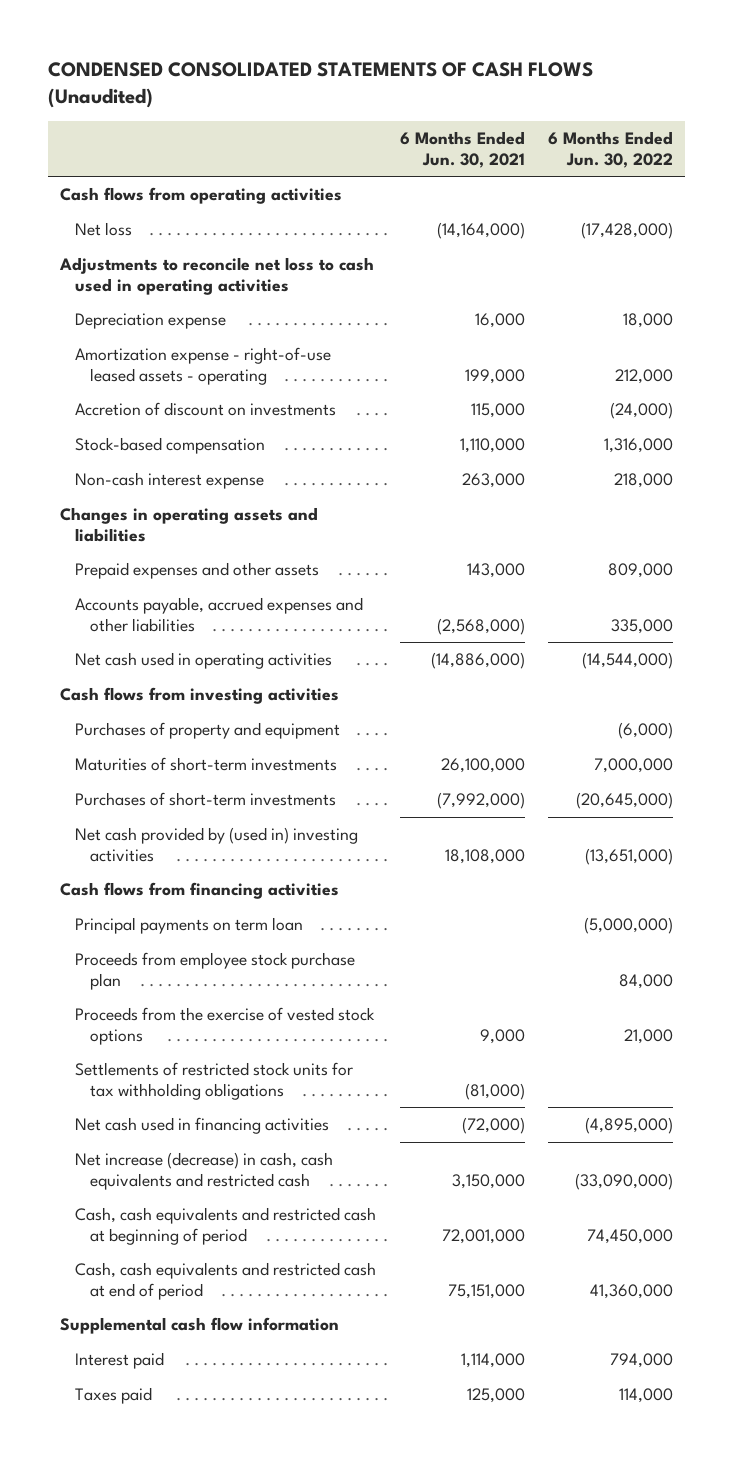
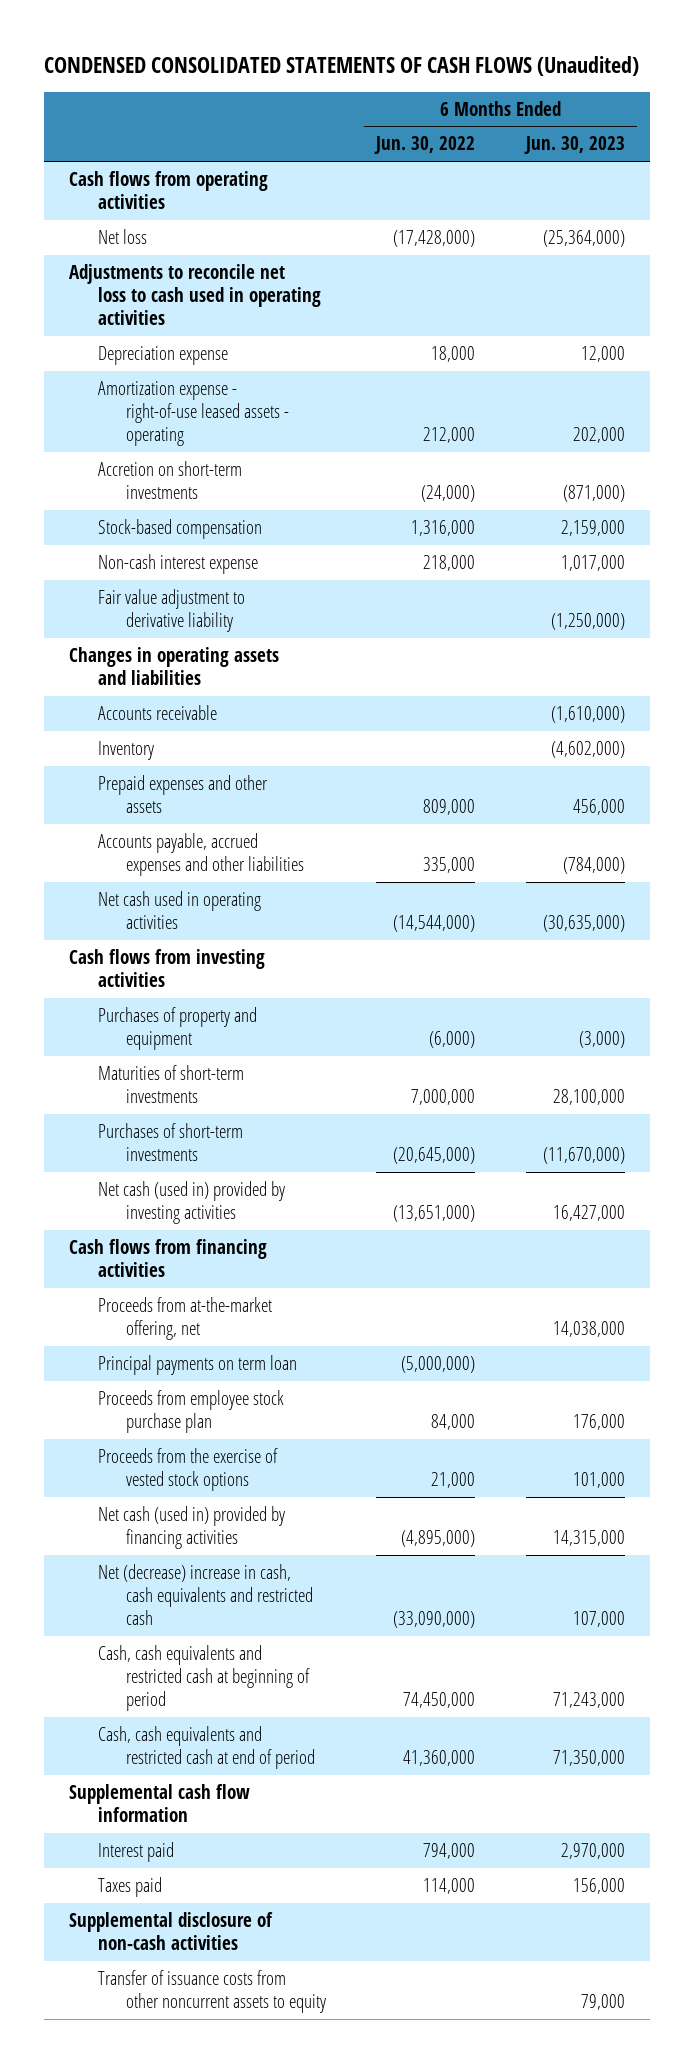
[399,131,525,169] 6 Months Ended Jun. 30, 2021 -> none
none -> [523,136,625,155] Jun. 30, 2023
[74,402,336,417] Accretion of discount on investments -> [97,460,242,500] Accretion on short-term investments
none -> [97,588,245,633] Fair value adjustment to derivative liability
none -> [97,704,217,720] Accounts receivable
none -> [97,740,154,760] Inventory
[74,827,358,862] Net cash provided by (used in) investing activities -> [97,1180,285,1225] Net cash (used in) provided by investing activities
none -> [97,1296,272,1341] Proceeds from at-the-market offering, net
[74,1062,353,1100] Settlements of restricted stock units for tax withholding obligations -> none
[74,1117,329,1135] Net cash used in financing activities -> [97,1505,285,1550] Net cash (used in) provided by financing activities
[74,1152,333,1190] Net increase (decrease) in cash, cash equivalents and restricted cash -> [97,1563,314,1626] Net (decrease) increase in cash, cash equivalents and restricted cash
none -> [69,1911,274,1951] Supplemental disclosure of non-cash activities
none -> [97,1969,327,2014] Transfer of issuance costs from other noncurrent assets to equity

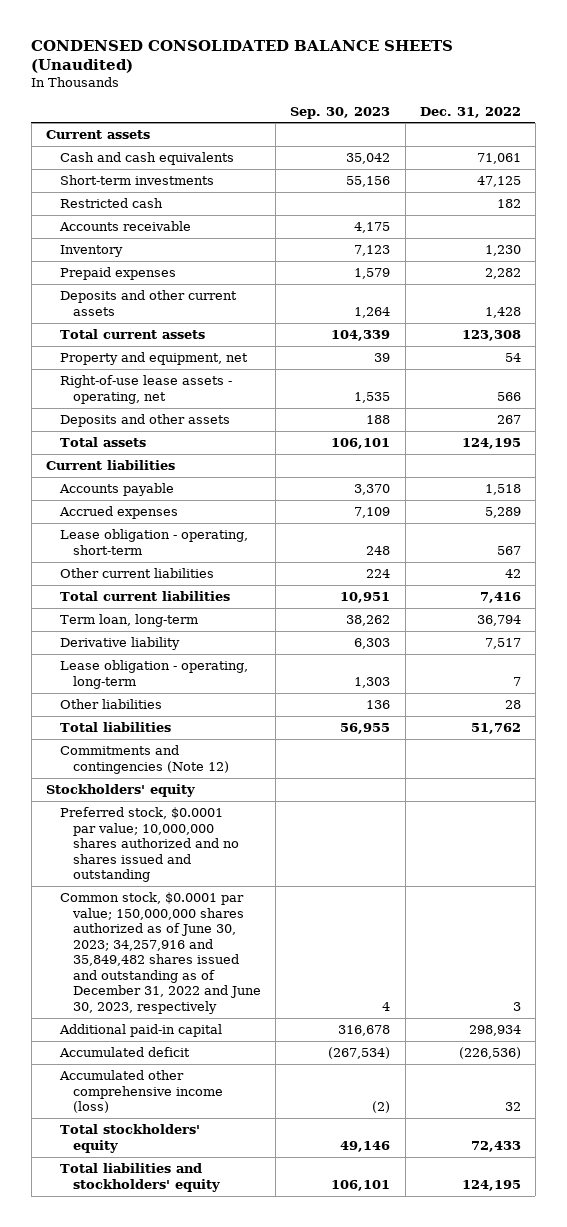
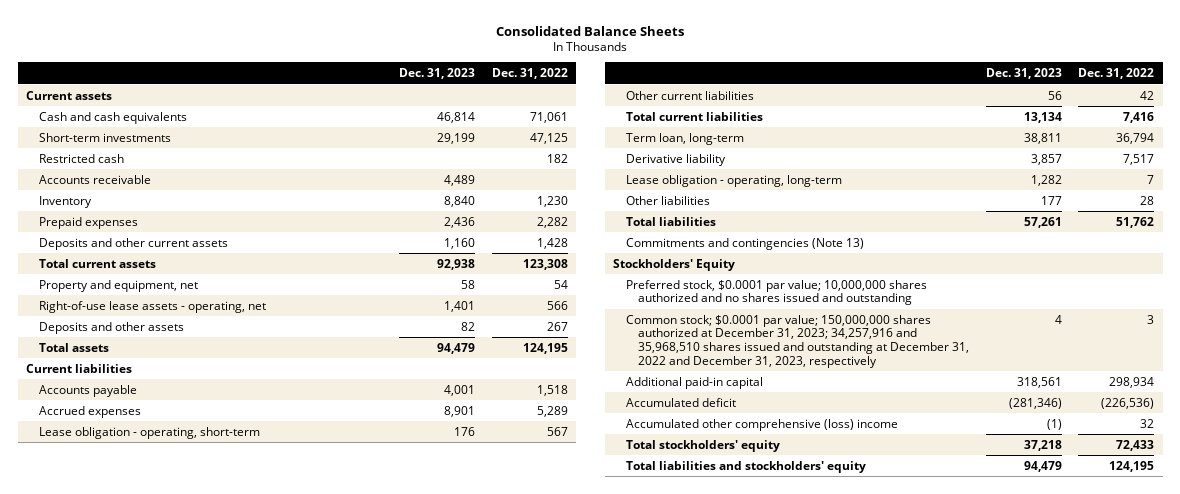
[31,39,454,74] CONDENSED CONSOLIDATED BALANCE SHEETS (Unaudited) -> [496,25,685,36] Consolidated Balance Sheets
[290,106,391,119] Sep. 30, 2023 -> none
none -> [398,68,475,80] Dec. 31, 2023
[59,745,230,774] Commitments and contingencies (Note 12) -> [625,237,864,250] Commitments and contingencies (Note 13)
[46,784,196,798] Stockholders' equity -> [612,258,735,271] Stockholders' Equity
[59,892,262,1014] Common stock, $0.0001 par value; 150,000,000 shares authorized as of June 30, 2023; 34,257,916 and 35,849,482 shares issued and outstanding as of December 31, 2022 and June 30, 2023, respectively -> [625,314,970,368] Common stock; $0.0001 par value; 150,000,000 shares authorized at December 31, 2023; 34,257,916 and 35,968,510 shares issued and outstanding at December 31, 2022 and December 31, 2023, respectively
[58,1070,224,1114] Accumulated other comprehensive income (loss) -> [625,418,898,431] Accumulated other comprehensive (loss) income

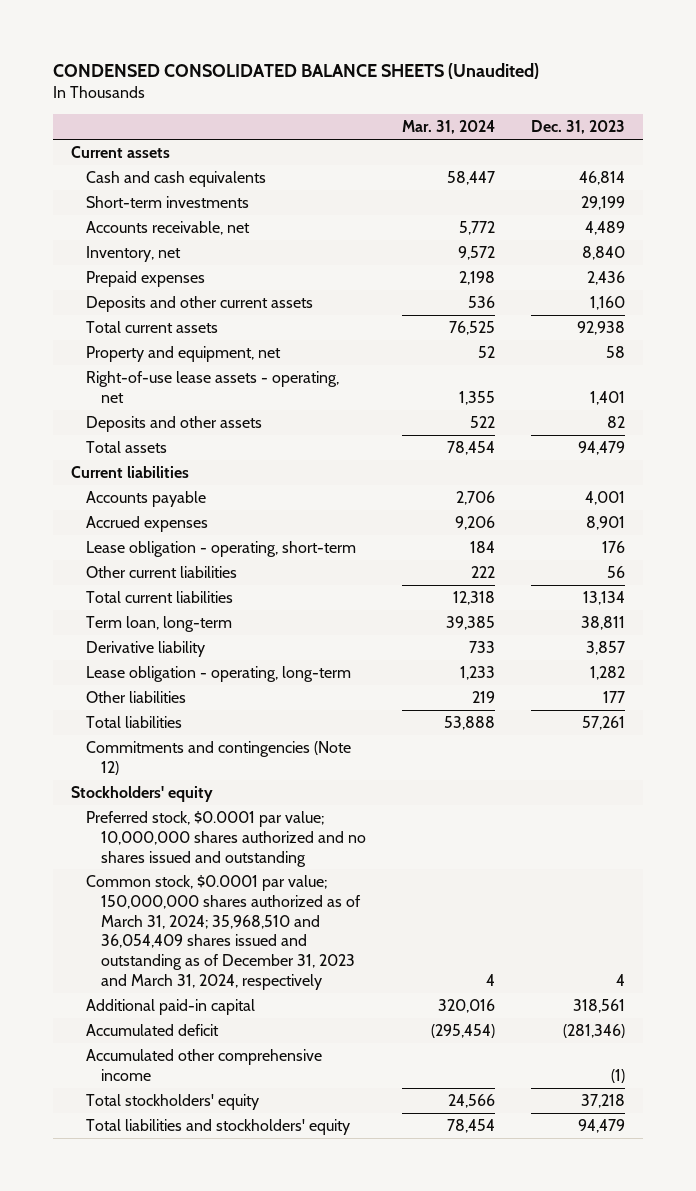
[496,25,685,36] Consolidated Balance Sheets -> [52,63,539,80] CONDENSED CONSOLIDATED BALANCE SHEETS (Unaudited)
[491,68,568,80] Dec. 31, 2022 -> none
none -> [402,120,496,135] Mar. 31, 2024
[38,153,124,163] Restricted cash -> none
[38,174,151,184] Accounts receivable -> [85,220,250,235] Accounts receivable, net
[38,195,92,208] Inventory -> [85,245,181,262] Inventory, net
[625,237,864,250] Commitments and contingencies (Note 13) -> [85,740,351,775] Commitments and contingencies (Note 12)
[612,258,735,271] Stockholders' Equity -> [70,785,213,802] Stockholders' equity
[625,314,970,368] Common stock; $0.0001 par value; 150,000,000 shares authorized at December 31, 2023; 34,257,916 and 35,968,510 shares issued and outstanding at December 31, 2022 and December 31, 2023, respectively -> [85,874,361,991] Common stock, $0.0001 par value; 150,000,000 shares authorized as of March 31, 2024; 35,968,510 and 36,054,409 shares issued and outstanding as of December 31, 2023 and March 31, 2024, respectively
[625,418,898,431] Accumulated other comprehensive (loss) income -> [85,1048,322,1081] Accumulated other comprehensive income

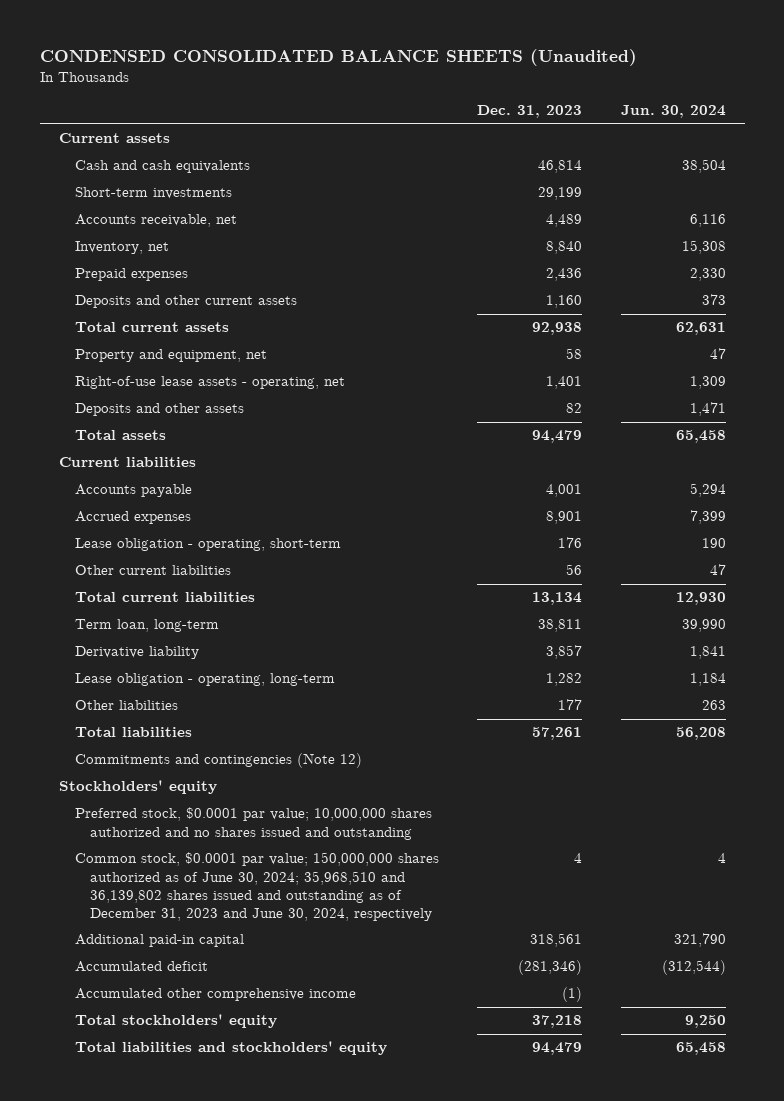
[402,120,496,135] Mar. 31, 2024 -> none
none -> [620,105,726,119] Jun. 30, 2024
[85,874,361,991] Common stock, $0.0001 par value; 150,000,000 shares authorized as of March 31, 2024; 35,968,510 and 36,054,409 shares issued and outstanding as of December 31, 2023 and March 31, 2024, respectively -> [74,852,439,922] Common stock, $0.0001 par value; 150,000,000 shares authorized as of June 30, 2024; 35,968,510 and 36,139,802 shares issued and outstanding as of December 31, 2023 and June 30, 2024, respectively

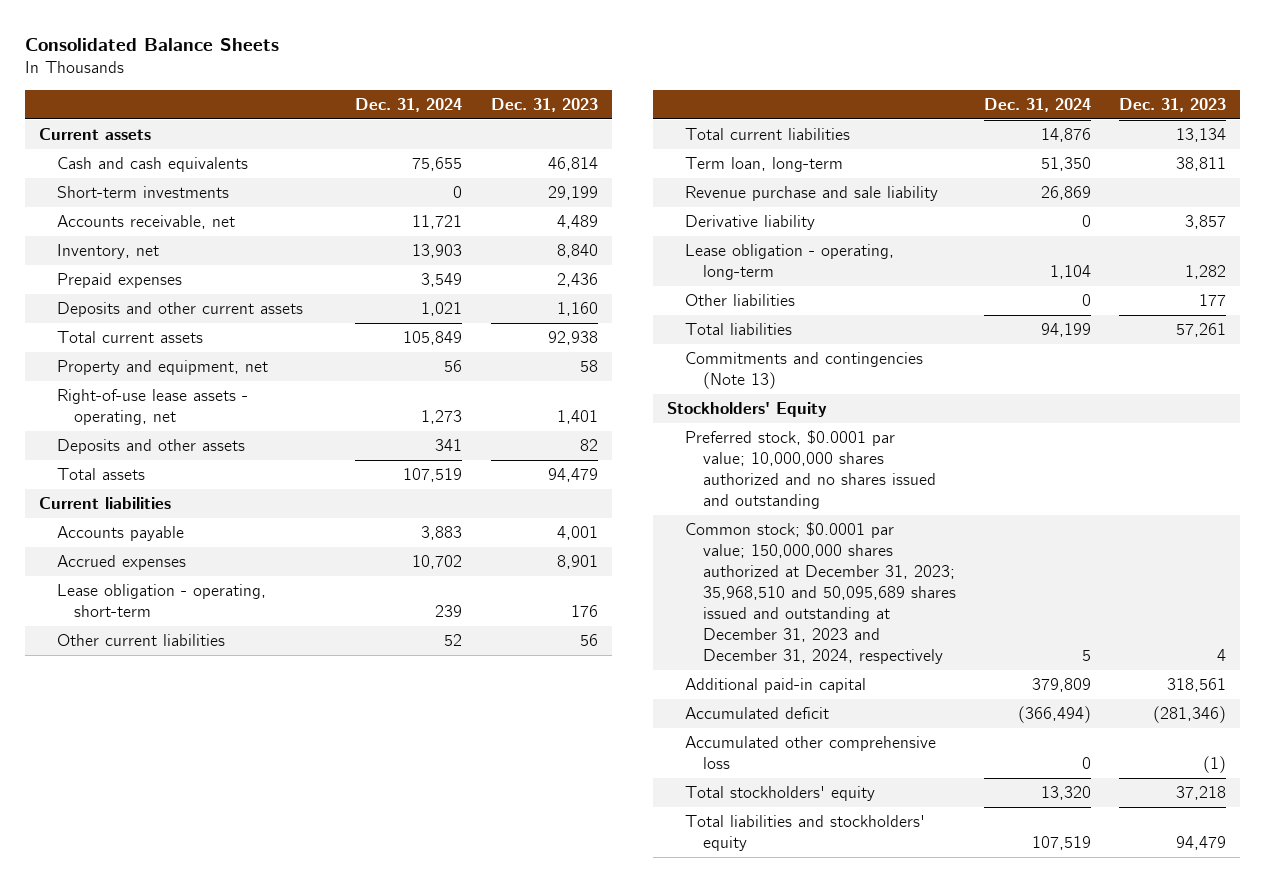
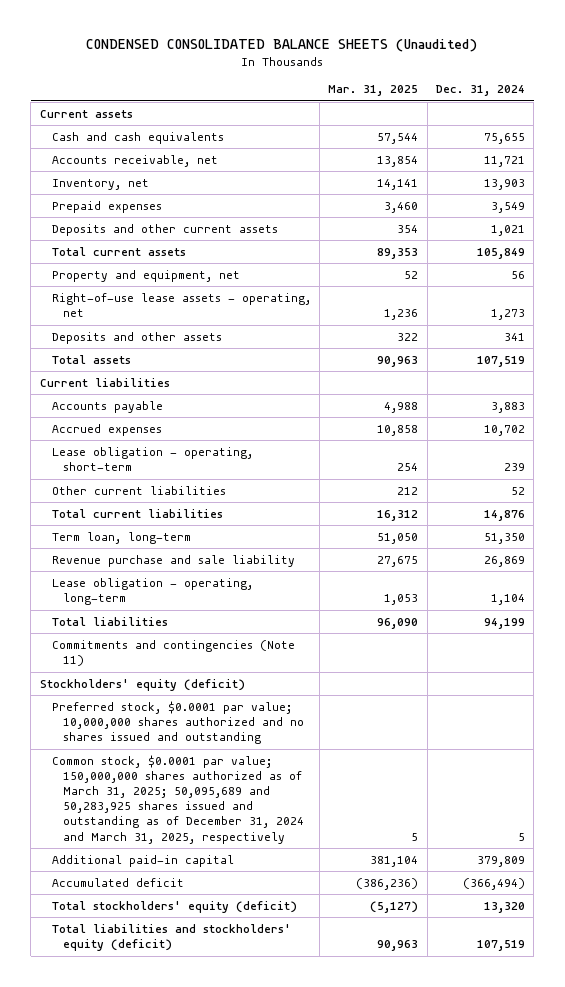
[24,37,279,51] Consolidated Balance Sheets -> [86,39,478,53] CONDENSED CONSOLIDATED BALANCE SHEETS (Unaudited)
[490,98,598,113] Dec. 31, 2023 -> none
none -> [328,85,419,97] Mar. 31, 2025
[56,186,229,199] Short-term investments -> none
[684,215,815,231] Derivative liability -> none
[684,294,795,307] Other liabilities -> none
[684,352,923,390] Commitments and contingencies (Note 13) -> [51,639,295,666] Commitments and contingencies (Note 11)
[667,402,828,418] Stockholders' Equity -> [39,678,245,691] Stockholders' equity (deficit)
[684,522,956,665] Common stock; $0.0001 par value; 150,000,000 shares authorized at December 31, 2023; 35,968,510 and 50,095,689 shares issued and outstanding at December 31, 2023 and December 31, 2024, respectively -> [51,754,305,844] Common stock, $0.0001 par value; 150,000,000 shares authorized as of March 31, 2025; 50,095,689 and 50,283,925 shares issued and outstanding as of December 31, 2024 and March 31, 2025, respectively
[684,736,936,770] Accumulated other comprehensive loss -> none
[684,786,875,802] Total stockholders' equity -> [51,900,297,913] Total stockholders' equity (deficit)
[684,815,925,852] Total liabilities and stockholders' equity -> [51,923,291,951] Total liabilities and stockholders' equity (deficit)

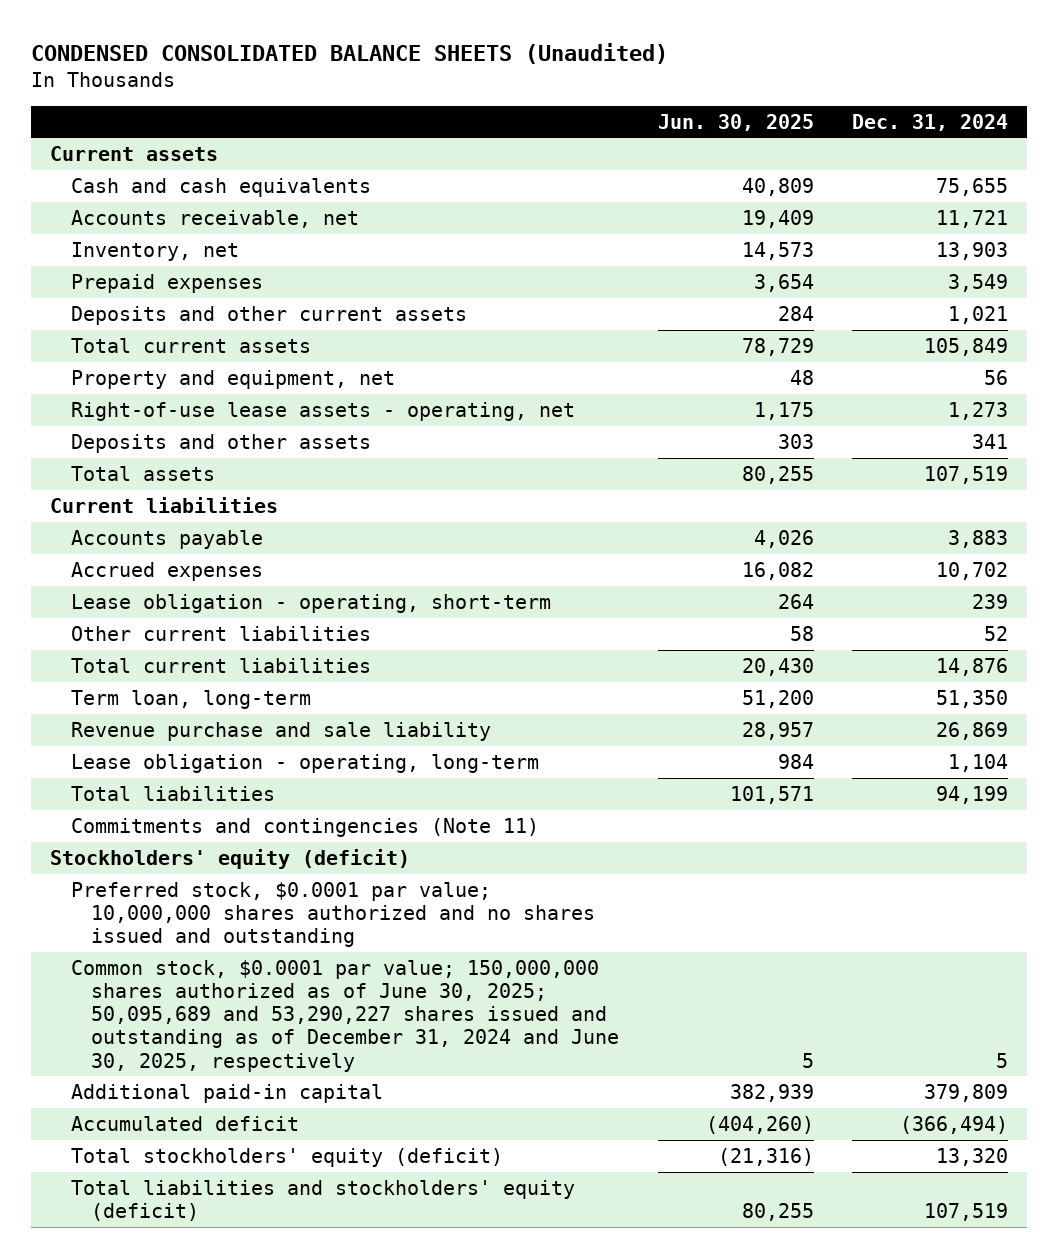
[328,85,419,97] Mar. 31, 2025 -> none
none -> [657,113,814,131] Jun. 30, 2025
[51,754,305,844] Common stock, $0.0001 par value; 150,000,000 shares authorized as of March 31, 2025; 50,095,689 and 50,283,925 shares issued and outstanding as of December 31, 2024 and March 31, 2025, respectively -> [70,959,620,1072] Common stock, $0.0001 par value; 150,000,000 shares authorized as of June 30, 2025; 50,095,689 and 53,290,227 shares issued and outstanding as of December 31, 2024 and June 30, 2025, respectively

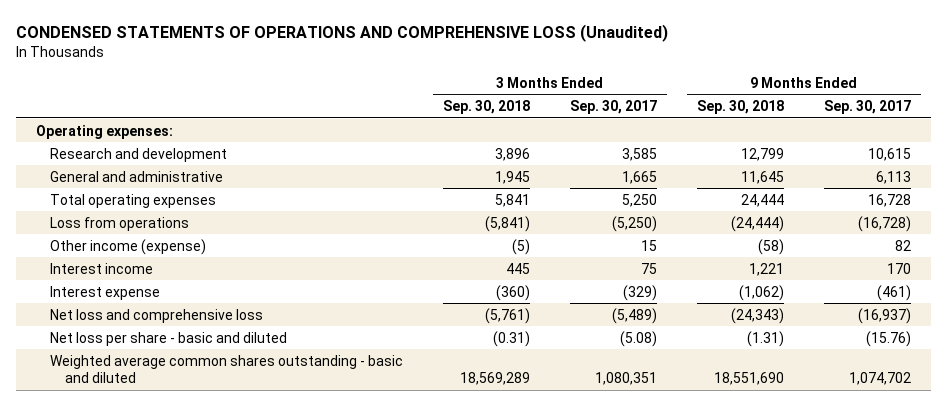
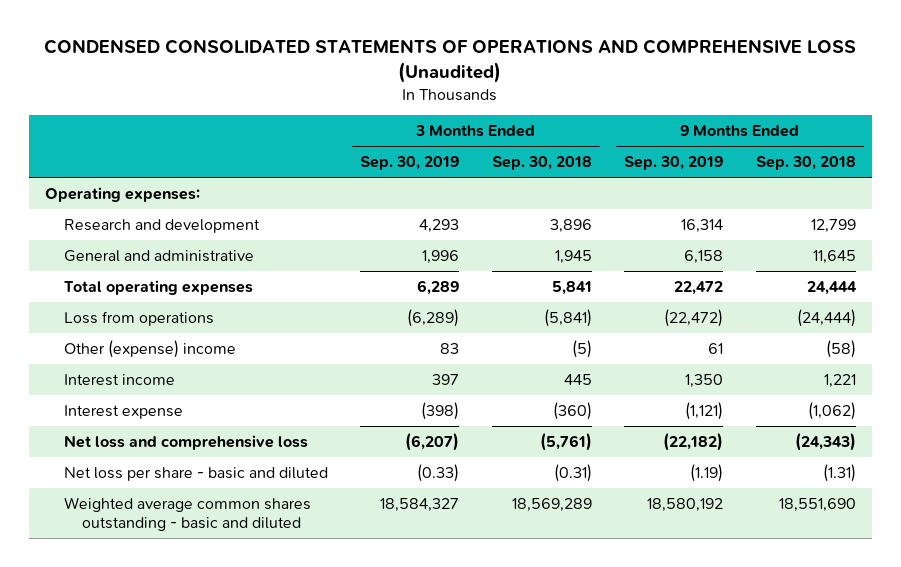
[16,23,669,42] CONDENSED STATEMENTS OF OPERATIONS AND COMPREHENSIVE LOSS (Unaudited) -> [44,39,857,84] CONDENSED CONSOLIDATED STATEMENTS OF OPERATIONS AND COMPREHENSIVE LOSS (Unaudited)
[570,100,658,115] Sep. 30, 2017 -> none
[824,100,912,115] Sep. 30, 2017 -> none
none -> [360,156,460,171] Sep. 30, 2019
none -> [624,156,724,171] Sep. 30, 2019
[50,238,207,255] Other income (expense) -> [63,339,236,358] Other (expense) income

